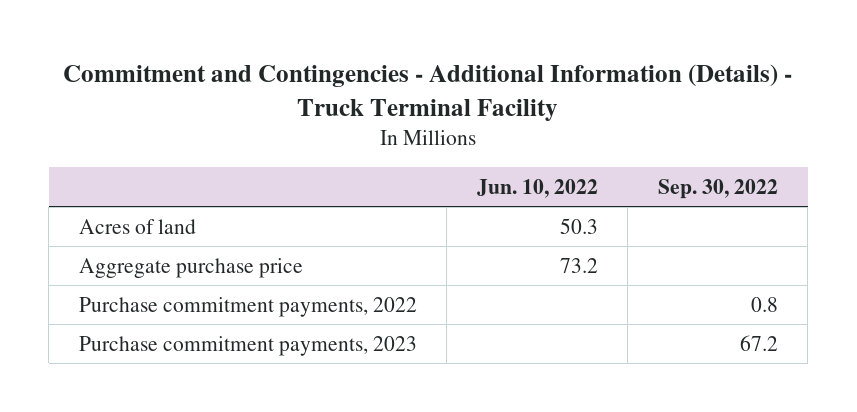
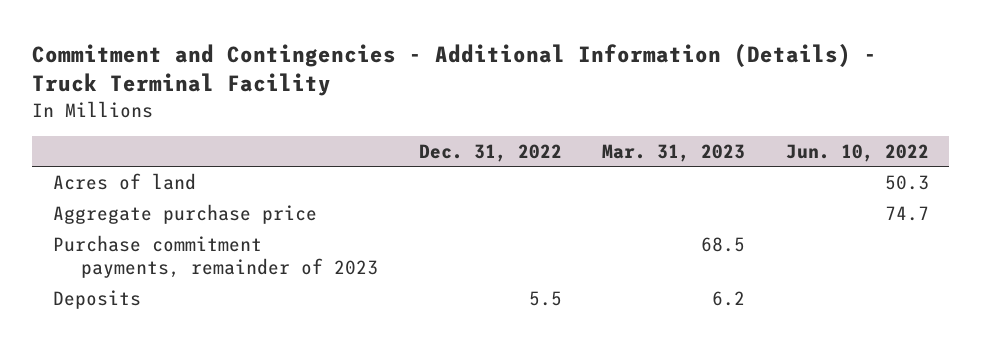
[657,178,778,199] Sep. 30, 2022 -> none
none -> [418,143,562,162] Dec. 31, 2022
none -> [602,143,746,162] Mar. 31, 2023
[78,335,417,356] Purchase commitment payments, 2023 -> none
[559,257,598,273] 73.2 -> [885,205,930,221] 74.7
[78,296,417,317] Purchase commitment payments, 2022 -> [52,234,379,279] Purchase commitment payments, remainder of 2023
none -> [52,289,141,309] Deposits

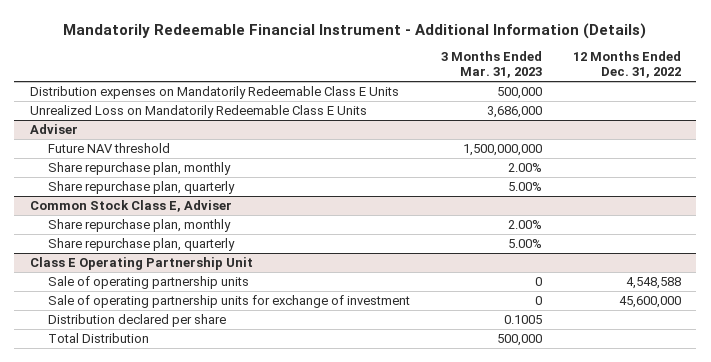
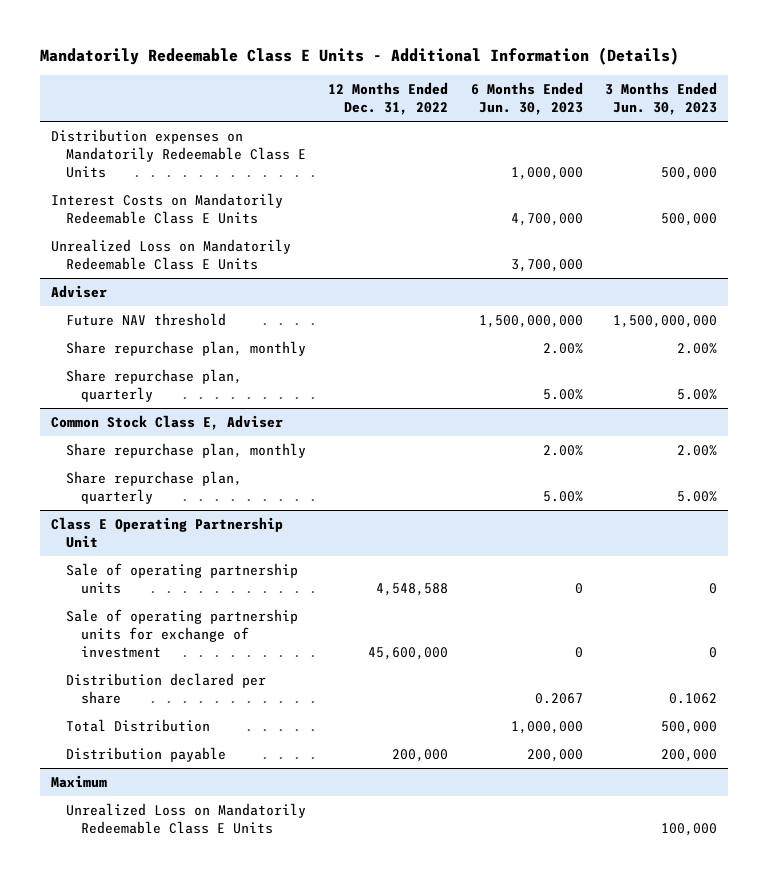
[63,22,647,39] Mandatorily Redeemable Financial Instrument - Additional Information (Details) -> [39,47,679,66] Mandatorily Redeemable Class E Units - Additional Information (Details)
[440,51,542,79] 3 Months Ended Mar. 31, 2023 -> none
none -> [470,81,583,116] 6 Months Ended Jun. 30, 2023
none -> [605,81,718,116] 3 Months Ended Jun. 30, 2023
none -> [50,192,283,224] Interest Costs on Mandatorily Redeemable Class E Units
none -> [66,746,227,762] Distribution payable
none -> [50,774,107,788] Maximum
none -> [66,802,307,834] Unrealized Loss on Mandatorily Redeemable Class E Units

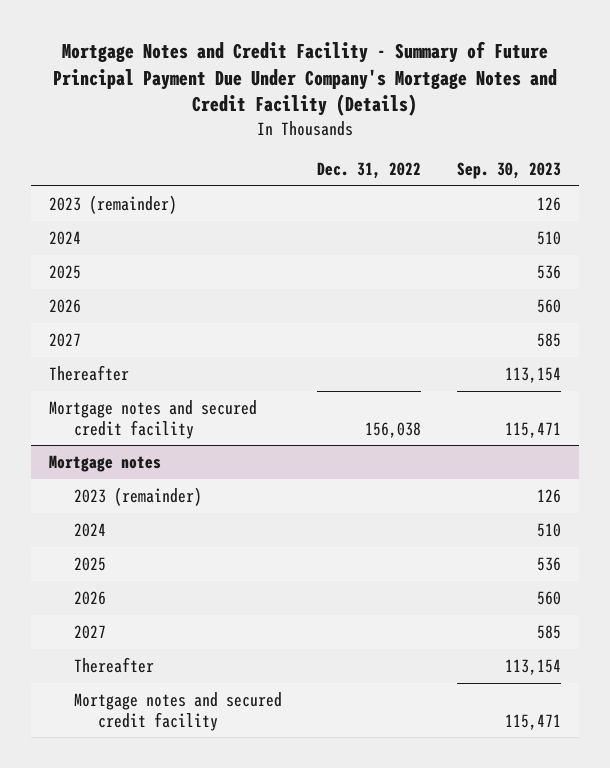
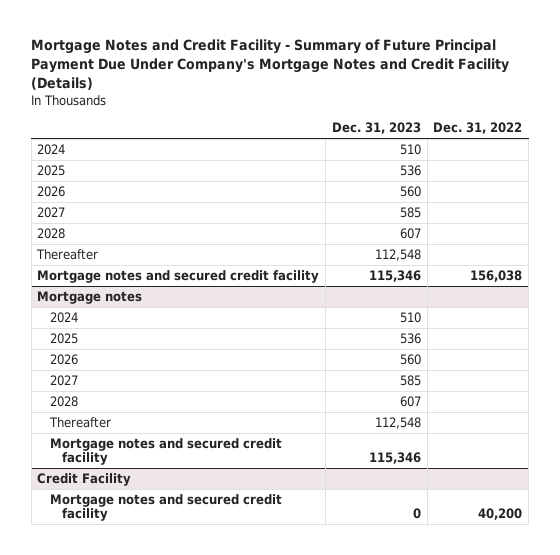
[457,161,562,179] Sep. 30, 2023 -> none
none -> [331,122,421,135] Dec. 31, 2023
[48,194,177,214] 2023 (remainder) -> none
none -> [37,227,66,239] 2028
[73,486,202,506] 2023 (remainder) -> none
none -> [49,395,78,407] 2028
none -> [37,472,132,486] Credit Facility
none -> [49,493,282,522] Mortgage notes and secured credit facility

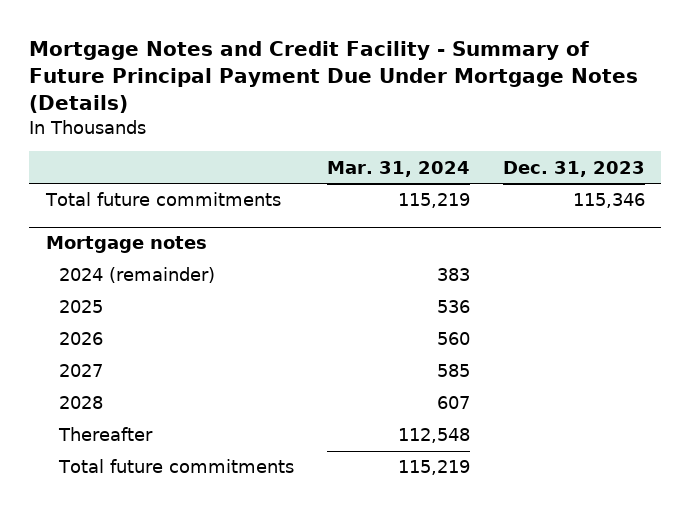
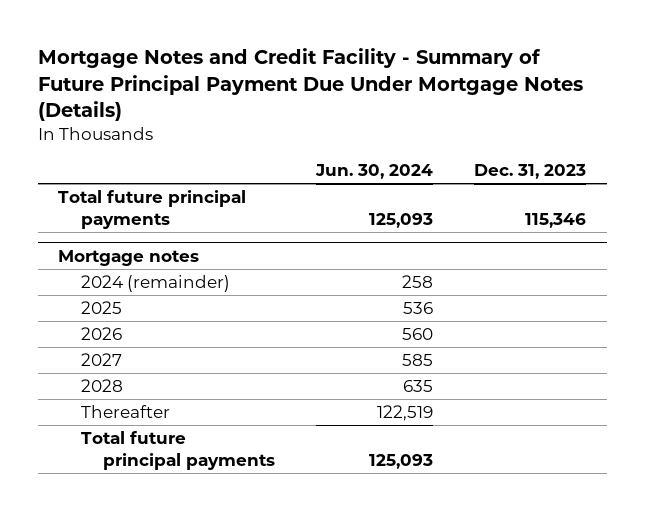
[326,160,470,177] Mar. 31, 2024 -> none
none -> [315,163,434,179] Jun. 30, 2024
[44,192,281,207] Total future commitments -> [58,190,247,229] Total future principal payments
[58,459,295,474] Total future commitments -> [80,431,276,470] Total future principal payments

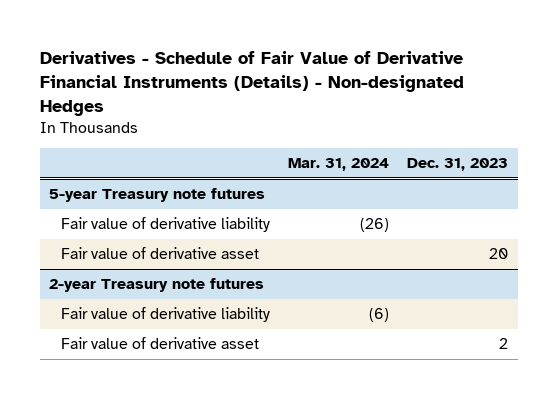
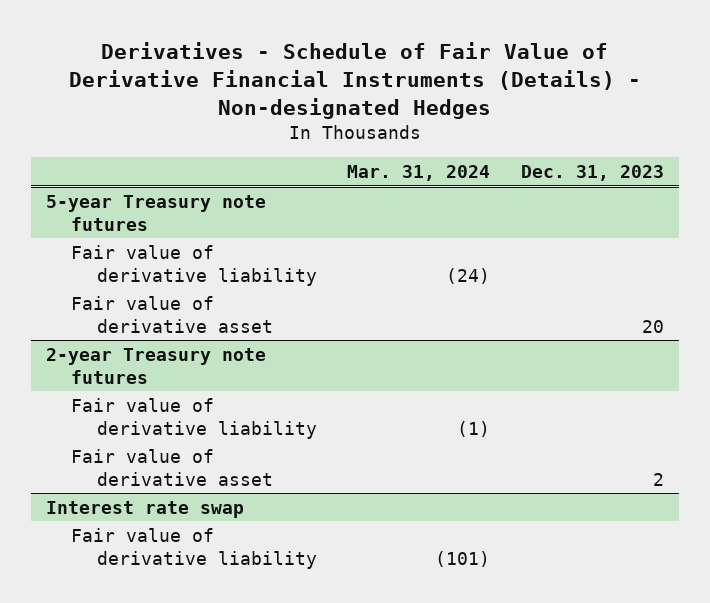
[360,218,390,233] (26) -> [446,267,491,284] (24)
[369,308,390,323] (6) -> [457,420,491,437] (1)
none -> [46,500,245,518] Interest rate swap
none -> [71,527,317,569] Fair value of derivative liability

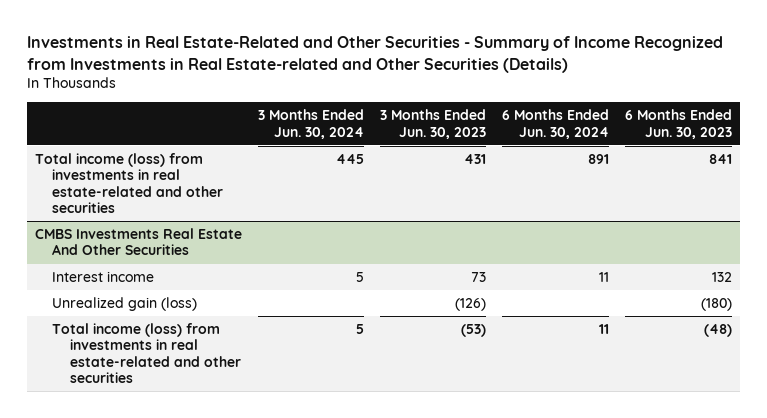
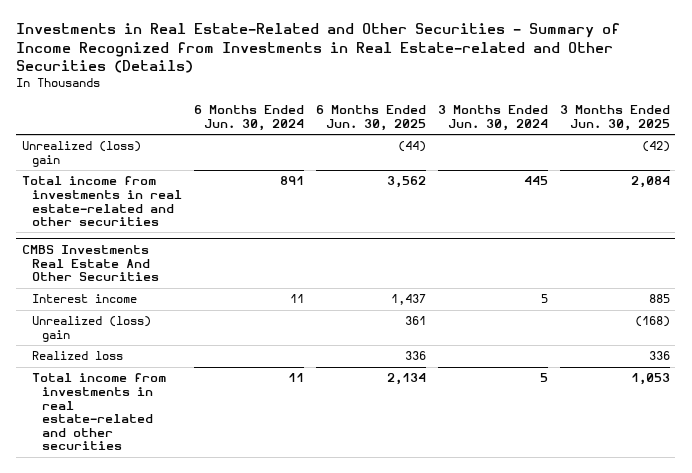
[379,109,486,139] 3 Months Ended Jun. 30, 2023 -> none
[624,109,732,139] 6 Months Ended Jun. 30, 2023 -> none
none -> [315,105,426,131] 6 Months Ended Jun. 30, 2025
none -> [559,105,670,131] 3 Months Ended Jun. 30, 2025
none -> [21,141,141,167] Unrealized (loss) gain
[34,153,224,214] Total income (loss) from investments in real estate-related and other securities -> [21,176,183,227] Total income from investments in real estate-related and other securities
[52,297,198,312] Unrealized gain (loss) -> [32,316,152,342] Unrealized (loss) gain
none -> [32,351,124,361] Realized loss
[52,323,241,384] Total income (loss) from investments in real estate-related and other securities -> [32,373,167,451] Total income from investments in real estate-related and other securities

